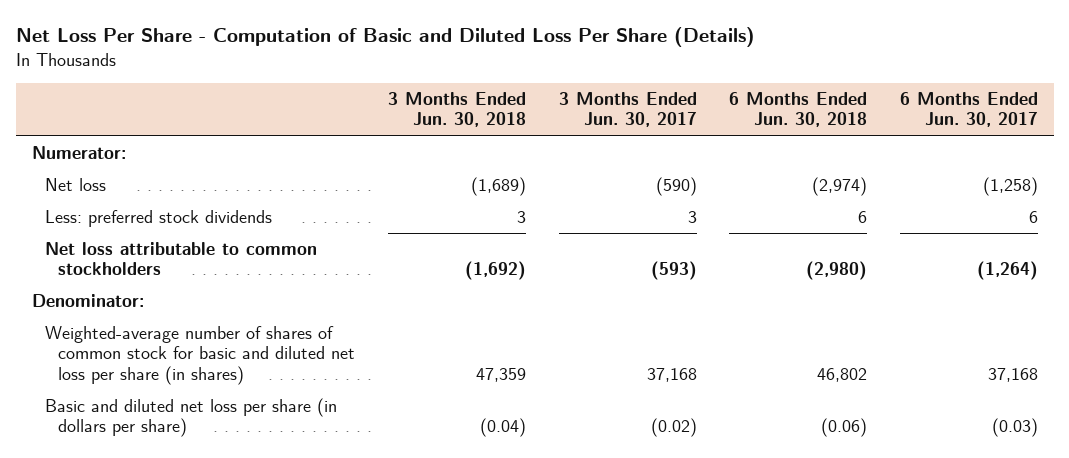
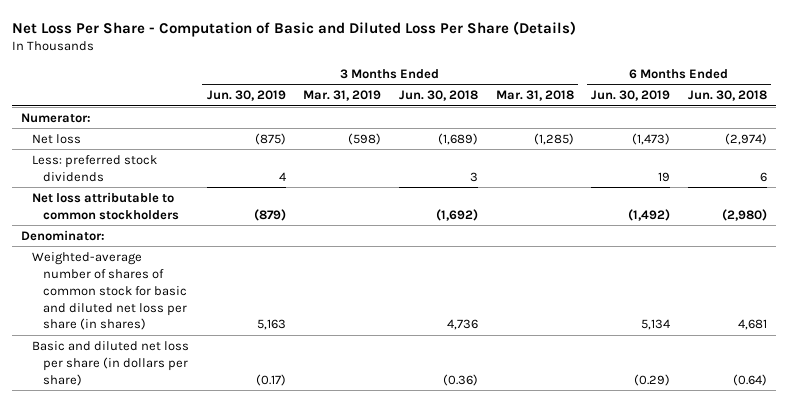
[558,92,697,128] 3 Months Ended Jun. 30, 2017 -> none
[899,92,1038,128] 6 Months Ended Jun. 30, 2017 -> none
none -> [206,90,286,102] Jun. 30, 2019
none -> [303,90,382,102] Mar. 31, 2019
none -> [495,90,574,102] Mar. 31, 2018
none -> [591,90,671,102] Jun. 30, 2019
[476,367,527,382] 47,359 -> [447,319,479,331] 4,736
[817,367,868,382] 46,802 -> [737,319,767,331] 4,681
[480,418,527,438] (0.04) -> [443,373,479,386] (0.36)
[821,418,868,438] (0.06) -> [732,373,767,386] (0.64)

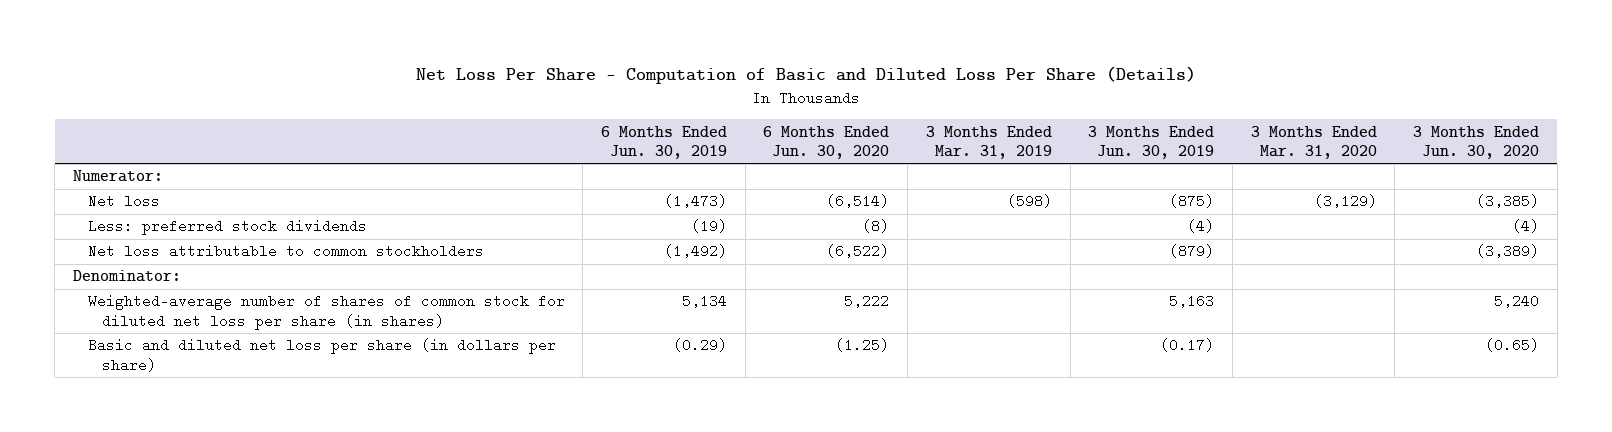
[399,90,479,102] Jun. 30, 2018 -> none
[495,90,574,102] Mar. 31, 2018 -> none
[687,90,767,102] Jun. 30, 2018 -> none
none -> [763,125,890,159] 6 Months Ended Jun. 30, 2020
none -> [1250,125,1377,159] 3 Months Ended Mar. 31, 2020
none -> [1413,125,1540,159] 3 Months Ended Jun. 30, 2020
[278,171,286,181] 4 -> [1187,219,1215,234] (4)
[658,171,671,182] 19 -> [691,219,728,234] (19)
[32,251,188,331] Weighted-average number of shares of common stock for basic and diluted net loss per share (in shares) -> [87,294,565,330] Weighted-average number of shares of common stock for diluted net loss per share (in shares)

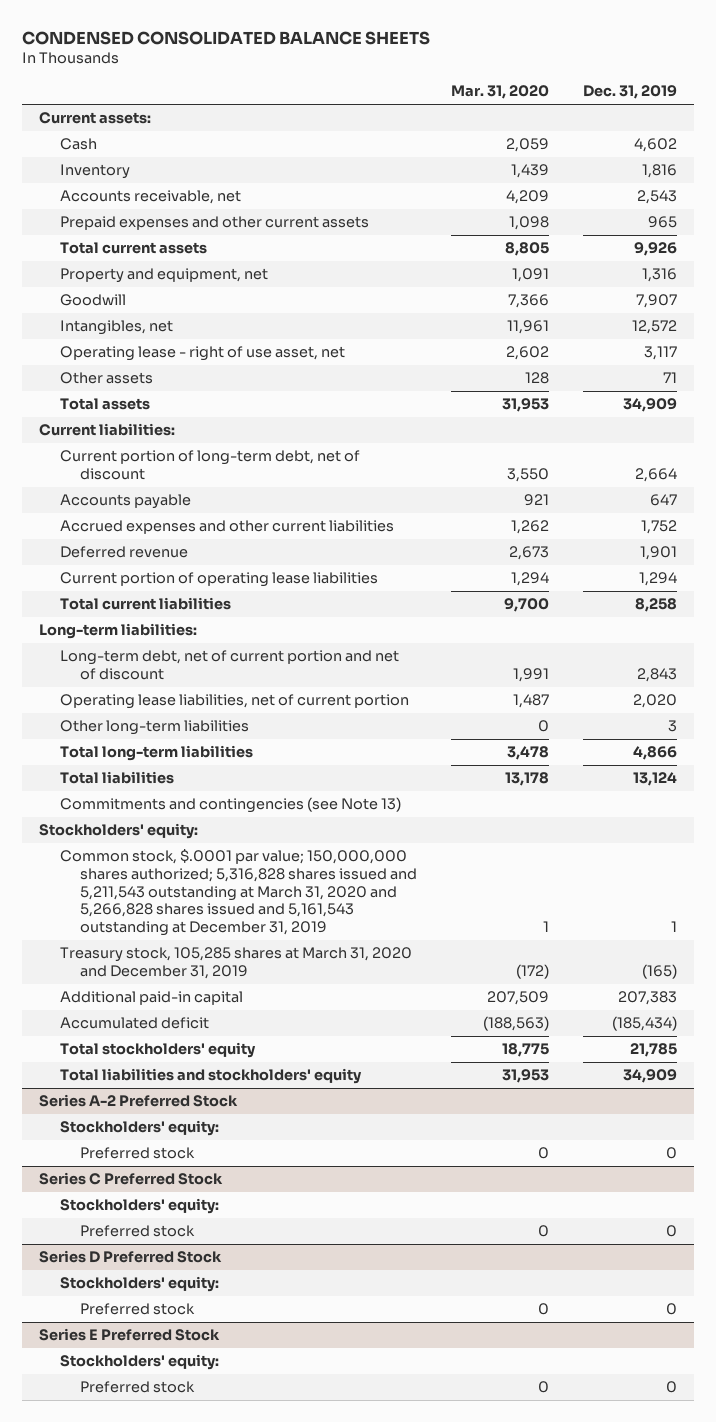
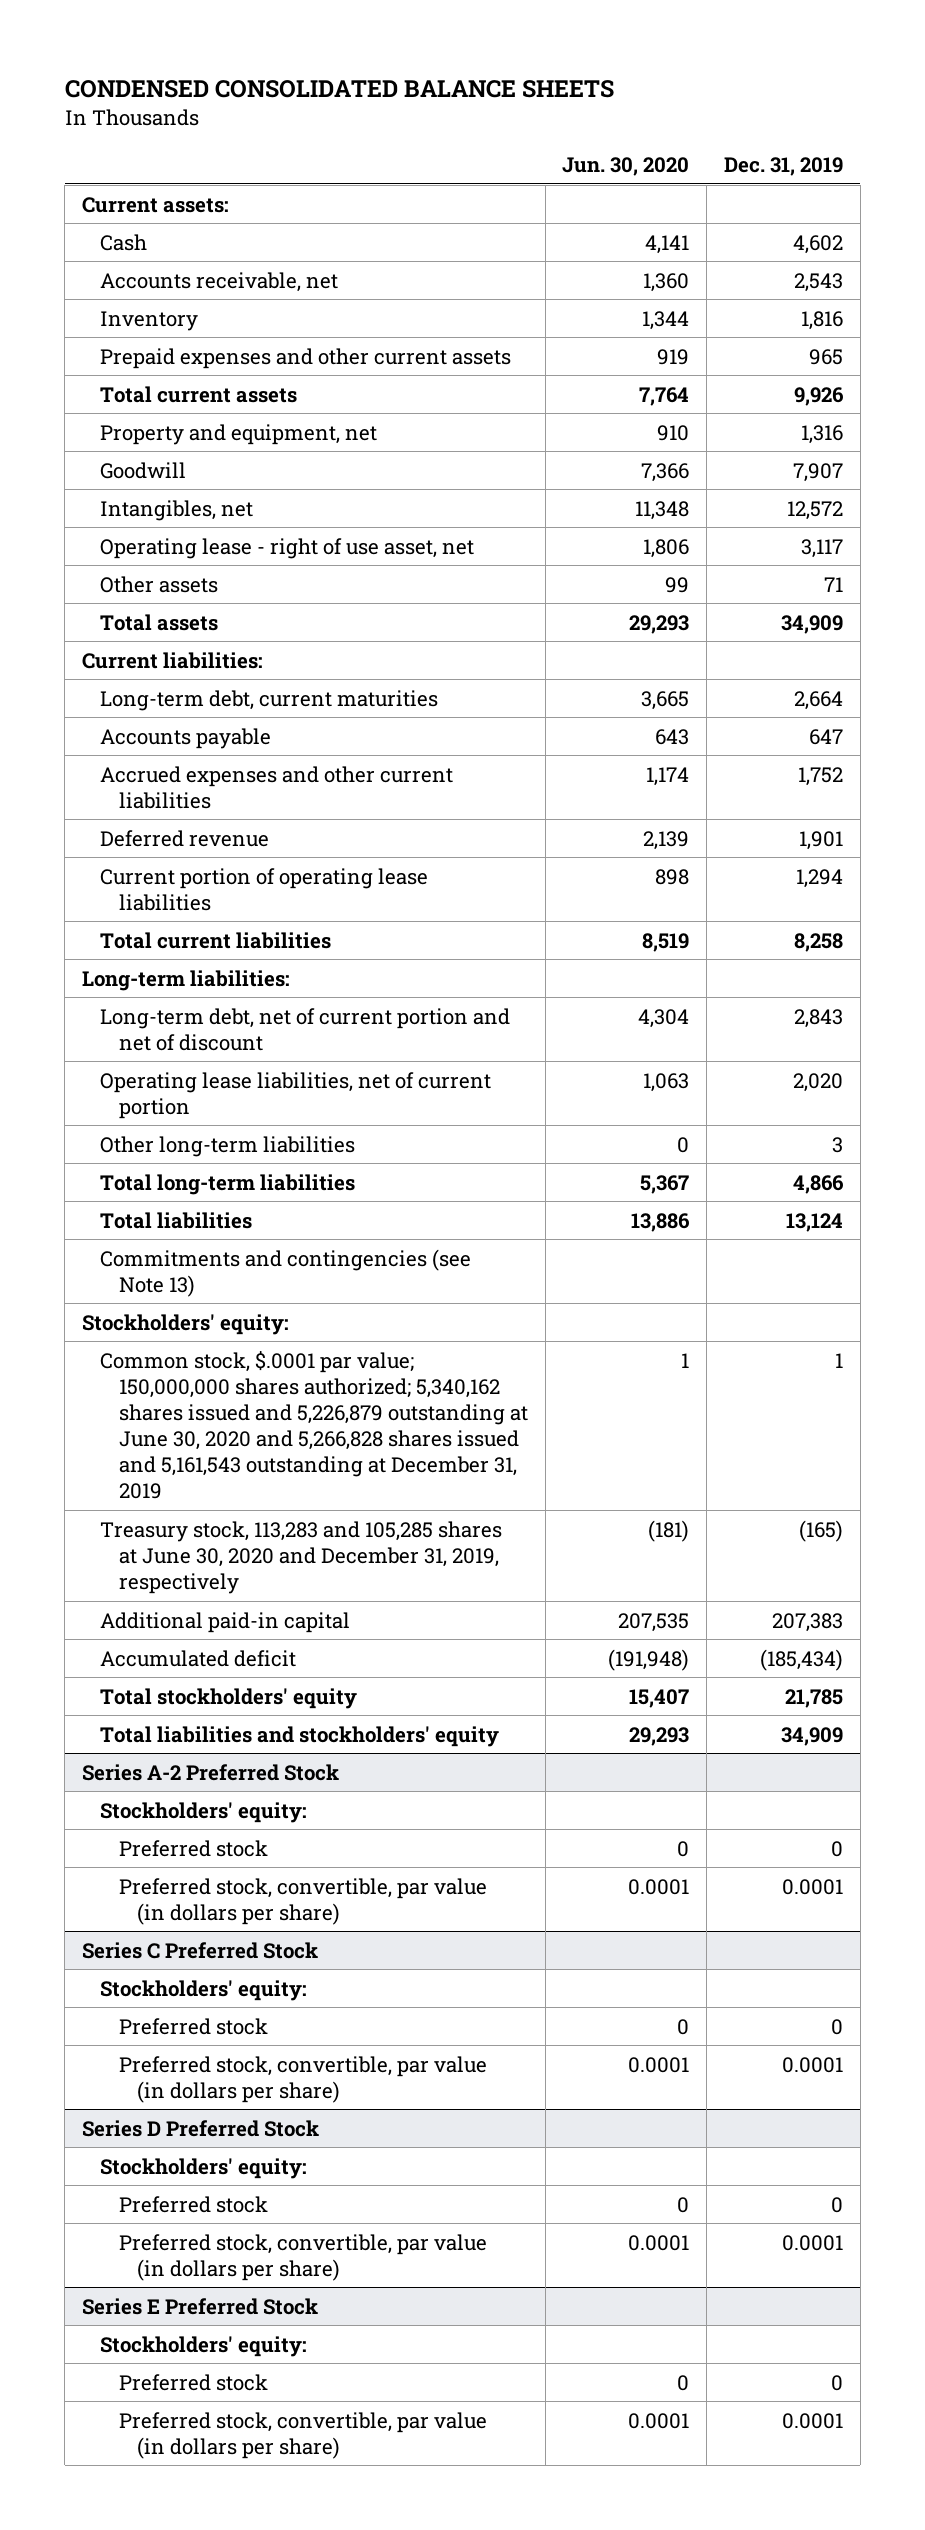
[451,85,550,100] Mar. 31, 2020 -> none
none -> [562,157,690,177] Jun. 30, 2020
[59,164,130,180] Inventory -> [100,310,199,331] Inventory
[59,450,360,481] Current portion of long-term debt, net of discount -> [100,689,439,711] Long-term debt, current maturities
[59,849,418,937] Common stock, $.0001 par value; 150,000,000 shares authorized; 5,316,828 shares issued and 5,211,543 outstanding at March 31, 2020 and 5,266,828 shares issued and 5,161,543 outstanding at December 31, 2019 -> [100,1350,528,1500] Common stock, $.0001 par value; 150,000,000 shares authorized; 5,340,162 shares issued and 5,226,879 outstanding at June 30, 2020 and 5,266,828 shares issued and 5,161,543 outstanding at December 31, 2019
[59,947,412,980] Treasury stock, 105,285 shares at March 31, 2020 and December 31, 2019 -> [100,1520,503,1594] Treasury stock, 113,283 and 105,285 shares at June 30, 2020 and December 31, 2019, respectively
none -> [118,1877,487,1925] Preferred stock, convertible, par value (in dollars per share)
none -> [118,2055,487,2103] Preferred stock, convertible, par value (in dollars per share)
none -> [118,2233,487,2281] Preferred stock, convertible, par value (in dollars per share)
none -> [118,2411,487,2459] Preferred stock, convertible, par value (in dollars per share)

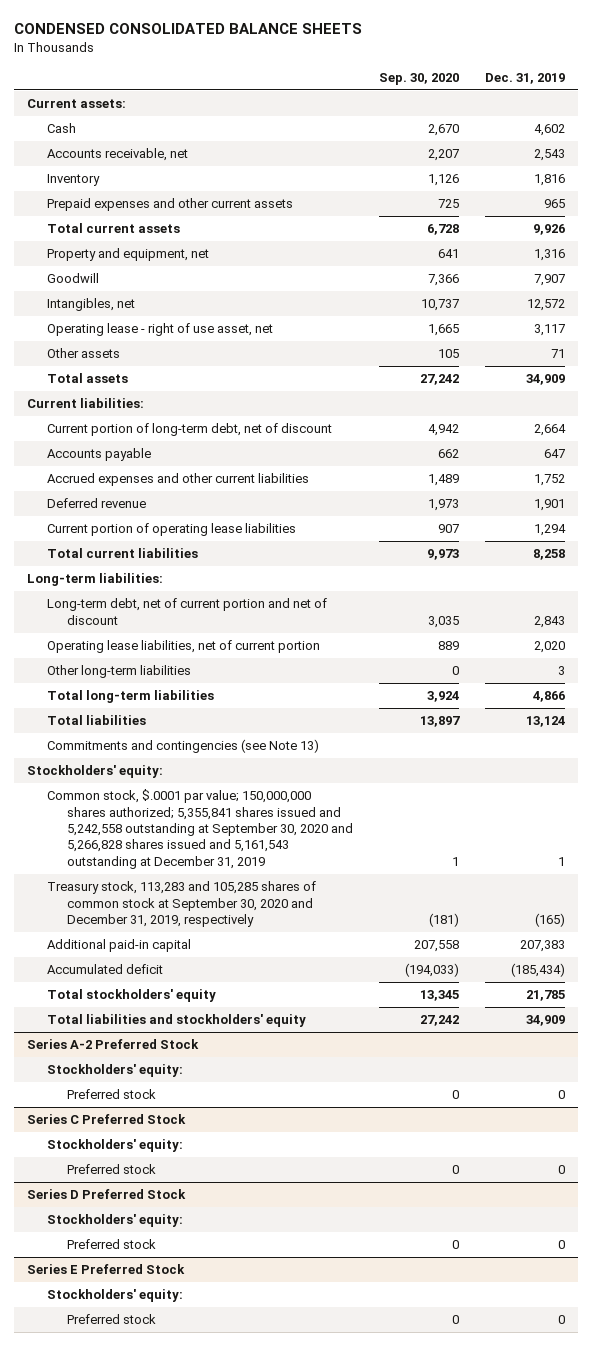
[562,157,690,177] Jun. 30, 2020 -> none
none -> [379,72,460,85] Sep. 30, 2020
[100,689,439,711] Long-term debt, current maturities -> [47,423,333,437] Current portion of long-term debt, net of discount
[100,1350,528,1500] Common stock, $.0001 par value; 150,000,000 shares authorized; 5,340,162 shares issued and 5,226,879 outstanding at June 30, 2020 and 5,266,828 shares issued and 5,161,543 outstanding at December 31, 2019 -> [47,789,354,869] Common stock, $.0001 par value; 150,000,000 shares authorized; 5,355,841 shares issued and 5,242,558 outstanding at September 30, 2020 and 5,266,828 shares issued and 5,161,543 outstanding at December 31, 2019
[100,1520,503,1594] Treasury stock, 113,283 and 105,285 shares at June 30, 2020 and December 31, 2019, respectively -> [47,881,317,928] Treasury stock, 113,283 and 105,285 shares of common stock at September 30, 2020 and December 31, 2019, respectively
[118,1877,487,1925] Preferred stock, convertible, par value (in dollars per share) -> none
[118,2055,487,2103] Preferred stock, convertible, par value (in dollars per share) -> none
[118,2233,487,2281] Preferred stock, convertible, par value (in dollars per share) -> none
[118,2411,487,2459] Preferred stock, convertible, par value (in dollars per share) -> none

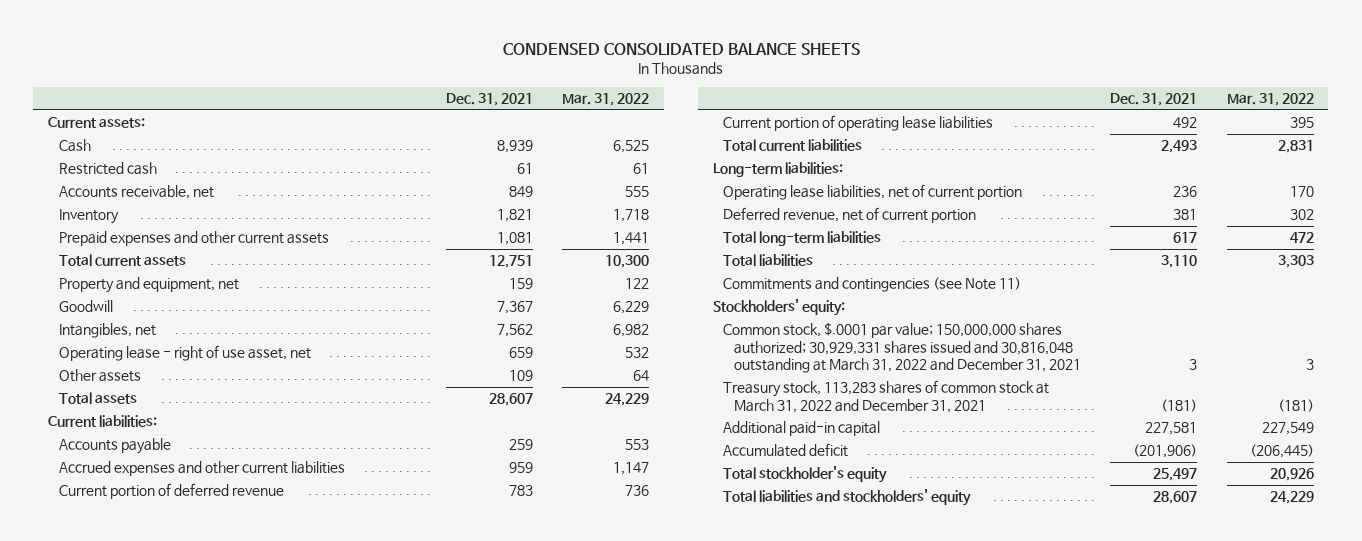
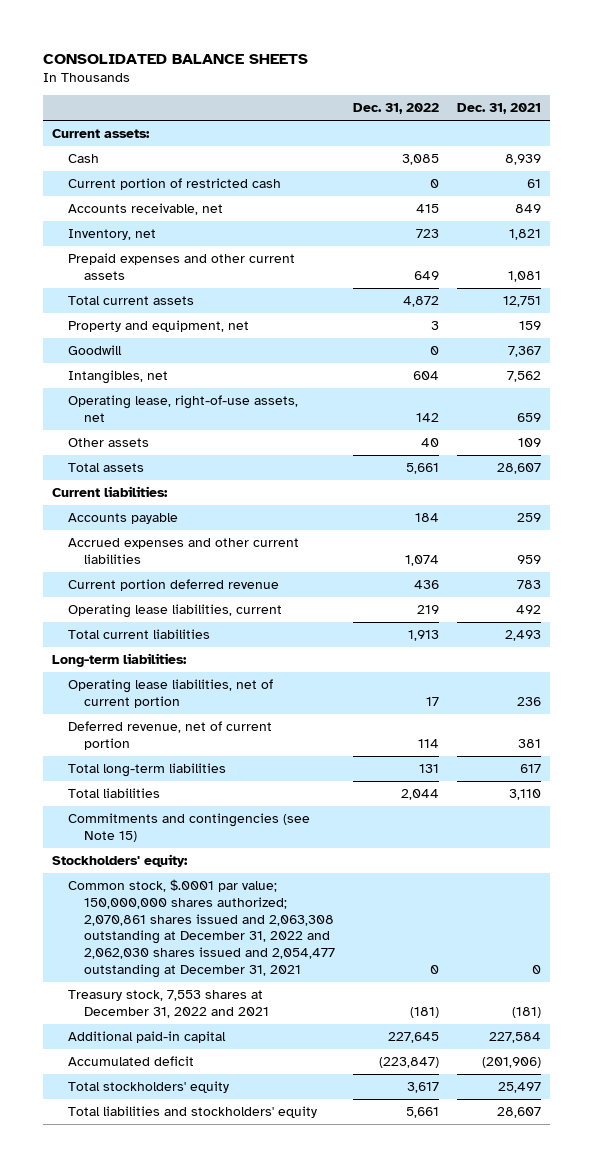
[502,42,860,55] CONDENSED CONSOLIDATED BALANCE SHEETS -> [43,53,309,64] CONSOLIDATED BALANCE SHEETS
[562,93,650,107] Mar. 31, 2022 -> none
none -> [353,103,440,115] Dec. 31, 2022
[58,162,157,176] Restricted cash -> [68,178,282,191] Current portion of restricted cash
[58,209,119,225] Inventory -> [68,229,157,241] Inventory, net
[58,345,311,362] Operating lease - right of use asset, net -> [68,395,299,422] Operating lease, right-of-use assets, net
[58,483,284,500] Current portion of deferred revenue -> [68,579,280,592] Current portion deferred revenue
[723,115,994,132] Current portion of operating lease liabilities -> [68,604,283,619] Operating lease liabilities, current
[723,277,1022,293] Commitments and contingencies (see Note 11) -> [68,813,311,842] Commitments and contingencies (see Note 15)
[723,322,1081,373] Common stock, $.0001 par value; 150,000,000 shares authorized; 30,929,331 shares issued and 30,816,048 outstanding at March 31, 2022 and December 31, 2021 -> [68,879,336,978] Common stock, $.0001 par value; 150,000,000 shares authorized; 2,070,861 shares issued and 2,063,308 outstanding at December 31, 2022 and 2,062,030 shares issued and 2,054,477 outstanding at December 31, 2021
[1189,358,1198,370] 3 -> [531,964,541,974] 0
[723,380,1050,413] Treasury stock, 113,283 shares of common stock at March 31, 2022 and December 31, 2021 -> [68,990,270,1018] Treasury stock, 7,553 shares at December 31, 2022 and 2021
[1145,422,1198,436] 227,581 -> [488,1032,541,1044] 227,584
[723,466,888,484] Total stockholder's equity -> [68,1081,230,1094] Total stockholders' equity

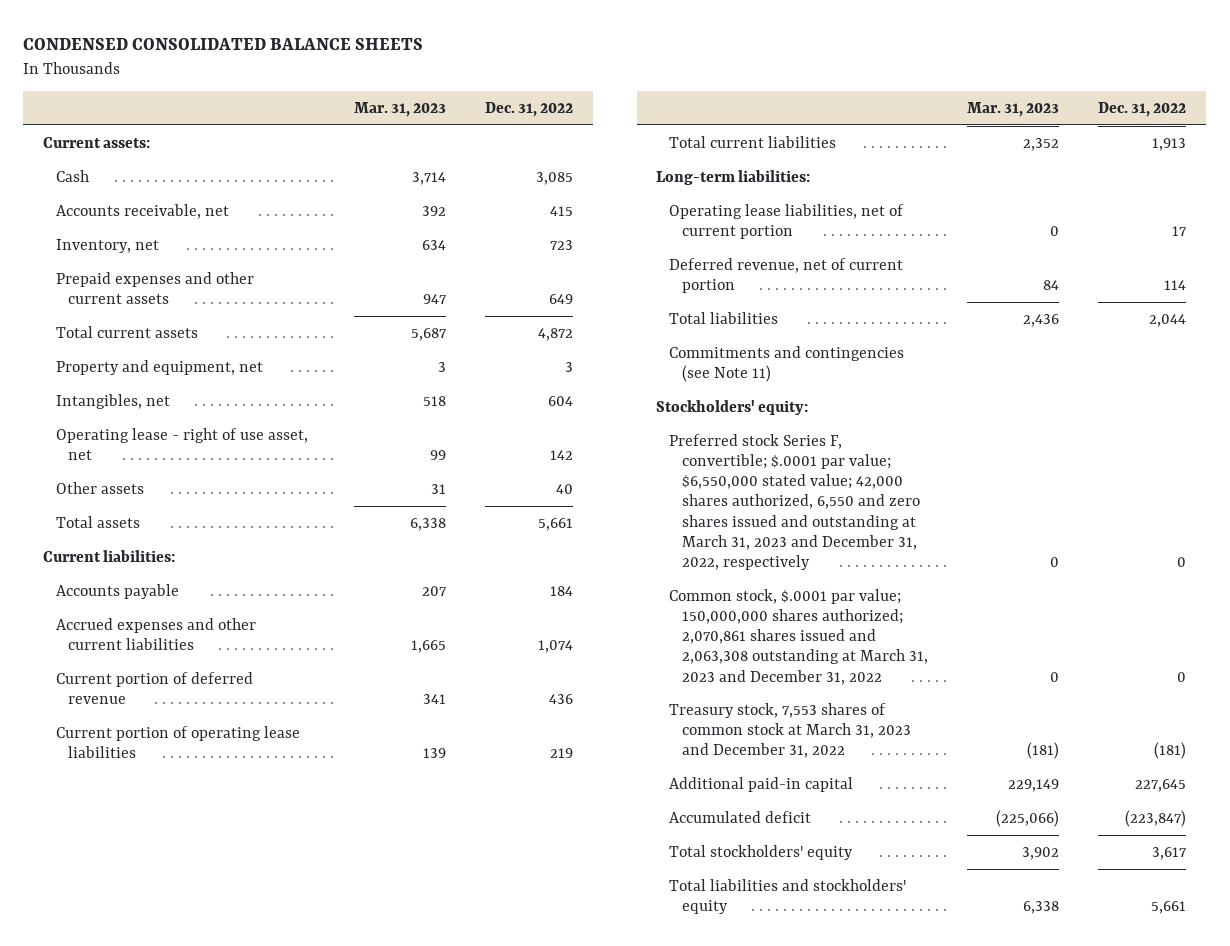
[43,53,309,64] CONSOLIDATED BALANCE SHEETS -> [23,38,424,51] CONDENSED CONSOLIDATED BALANCE SHEETS
[456,103,541,115] Dec. 31, 2021 -> none
none -> [353,101,446,117] Mar. 31, 2023
[68,178,282,191] Current portion of restricted cash -> none
[68,345,123,356] Goodwill -> none
[68,395,299,422] Operating lease, right-of-use assets, net -> [55,427,308,460] Operating lease - right of use asset, net
[68,579,280,592] Current portion deferred revenue -> [55,671,253,704] Current portion of deferred revenue
[68,604,283,619] Operating lease liabilities, current -> [55,725,300,758] Current portion of operating lease liabilities
[68,763,227,778] Total long-term liabilities -> none
[68,813,311,842] Commitments and contingencies (see Note 15) -> [668,345,904,382] Commitments and contingencies (see Note 11)
none -> [668,433,920,570] Preferred stock Series F, convertible; $.0001 par value; $6,550,000 stated value; 42,000 shares authorized, 6,550 and zero shares issued and outstanding at March 31, 2023 and December 31, 2022, respectively
[68,879,336,978] Common stock, $.0001 par value; 150,000,000 shares authorized; 2,070,861 shares issued and 2,063,308 outstanding at December 31, 2022 and 2,062,030 shares issued and 2,054,477 outstanding at December 31, 2021 -> [668,588,928,685] Common stock, $.0001 par value; 150,000,000 shares authorized; 2,070,861 shares issued and 2,063,308 outstanding at March 31, 2023 and December 31, 2022
[68,990,270,1018] Treasury stock, 7,553 shares at December 31, 2022 and 2021 -> [668,702,911,759] Treasury stock, 7,553 shares of common stock at March 31, 2023 and December 31, 2022

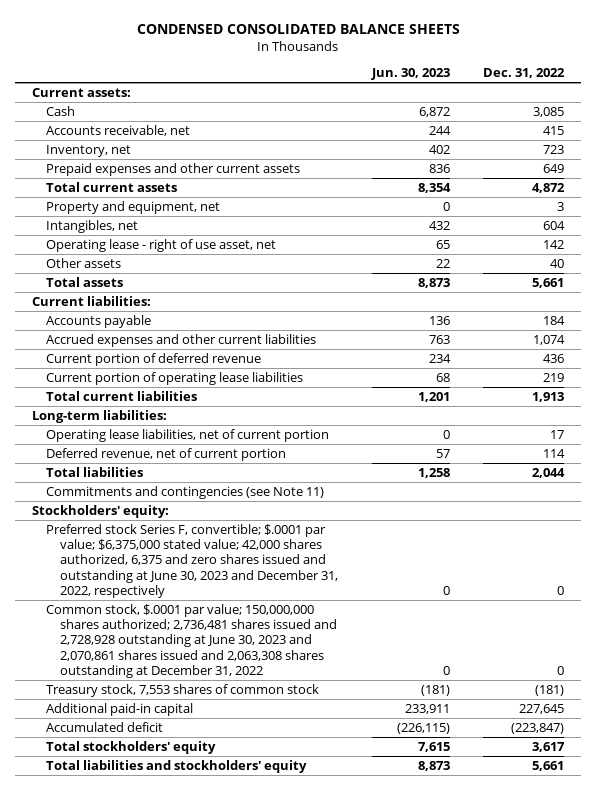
[353,101,446,117] Mar. 31, 2023 -> none
none -> [370,68,450,81] Jun. 30, 2023
[668,433,920,570] Preferred stock Series F, convertible; $.0001 par value; $6,550,000 stated value; 42,000 shares authorized, 6,550 and zero shares issued and outstanding at March 31, 2023 and December 31, 2022, respectively -> [46,523,339,598] Preferred stock Series F, convertible; $.0001 par value; $6,375,000 stated value; 42,000 shares authorized, 6,375 and zero shares issued and outstanding at June 30, 2023 and December 31, 2022, respectively
[668,588,928,685] Common stock, $.0001 par value; 150,000,000 shares authorized; 2,070,861 shares issued and 2,063,308 outstanding at March 31, 2023 and December 31, 2022 -> [46,603,338,678] Common stock, $.0001 par value; 150,000,000 shares authorized; 2,736,481 shares issued and 2,728,928 outstanding at June 30, 2023 and 2,070,861 shares issued and 2,063,308 shares outstanding at December 31, 2022
[668,702,911,759] Treasury stock, 7,553 shares of common stock at March 31, 2023 and December 31, 2022 -> [46,683,320,697] Treasury stock, 7,553 shares of common stock

